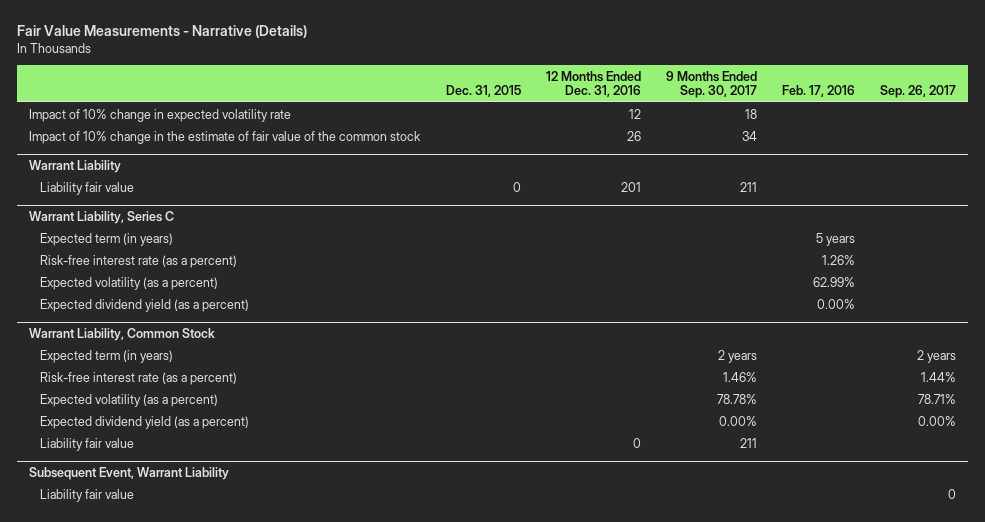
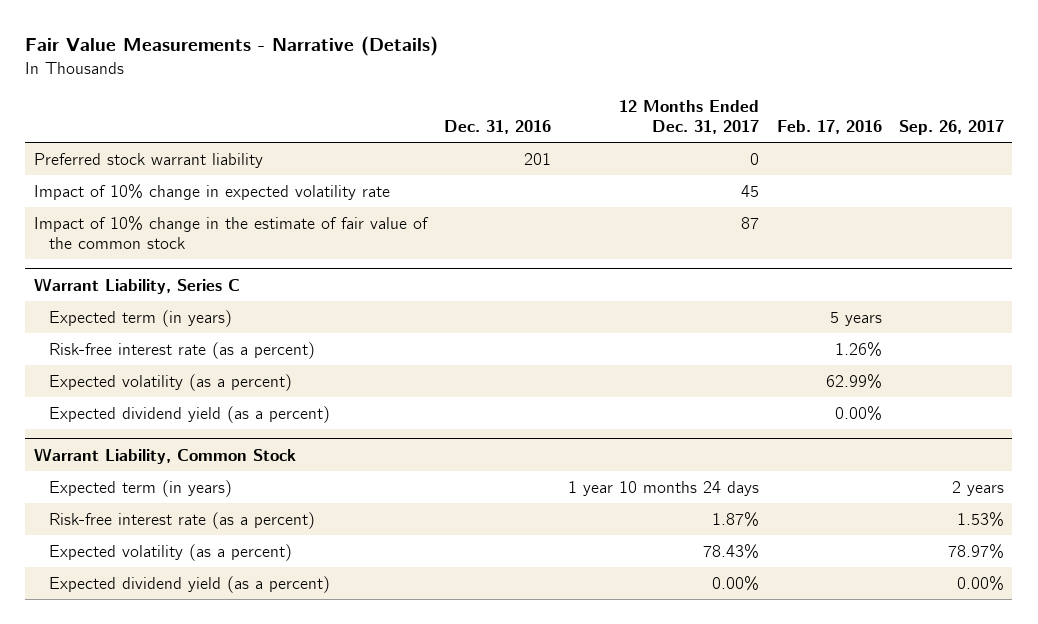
[445,85,521,98] Dec. 31, 2015 -> none
[545,70,641,98] 12 Months Ended Dec. 31, 2016 -> none
[665,70,757,99] 9 Months Ended Sep. 30, 2017 -> none
none -> [443,119,551,134] Dec. 31, 2016
none -> [619,100,760,134] 12 Months Ended Dec. 31, 2017
none -> [33,152,263,168] Preferred stock warrant liability
[29,159,122,173] Warrant Liability -> none
[40,181,135,195] Liability fair value -> none
[920,371,956,382] 1.44% -> [956,511,1004,527] 1.53%
[917,393,956,404] 78.71% -> [947,543,1004,559] 78.97%
[40,437,135,451] Liability fair value -> none
[29,466,230,480] Subsequent Event, Warrant Liability -> none
[40,488,135,502] Liability fair value -> none

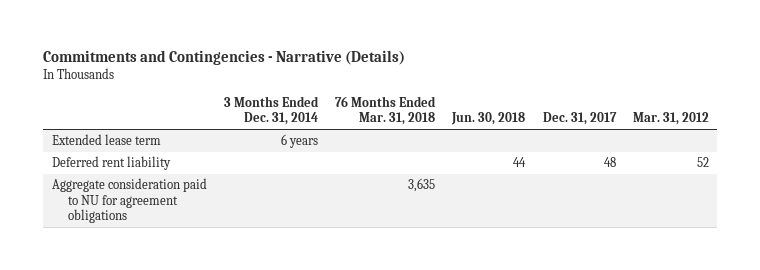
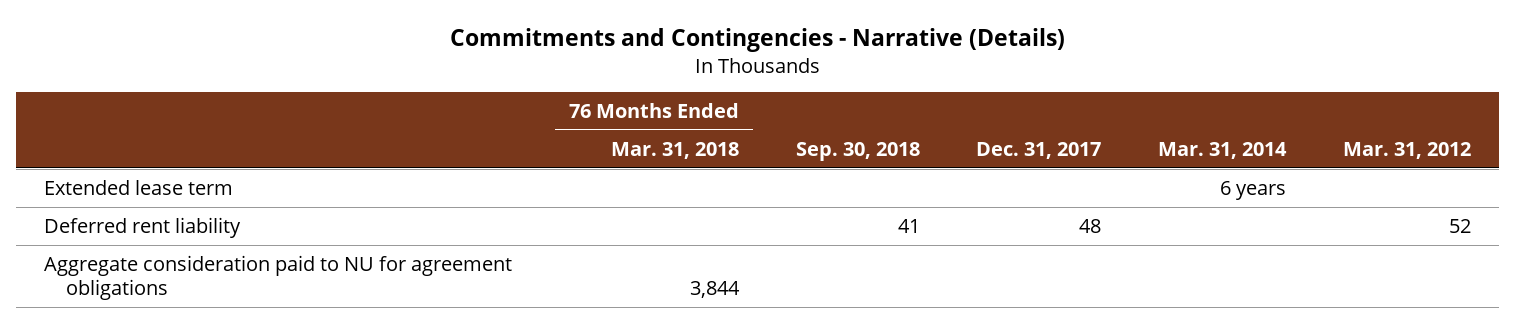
[223,96,319,126] 3 Months Ended Dec. 31, 2014 -> none
[451,112,526,126] Jun. 30, 2018 -> none
none -> [795,141,920,161] Sep. 30, 2018
none -> [1158,141,1288,159] Mar. 31, 2014
[408,178,436,193] 3,635 -> [690,281,741,299] 3,844

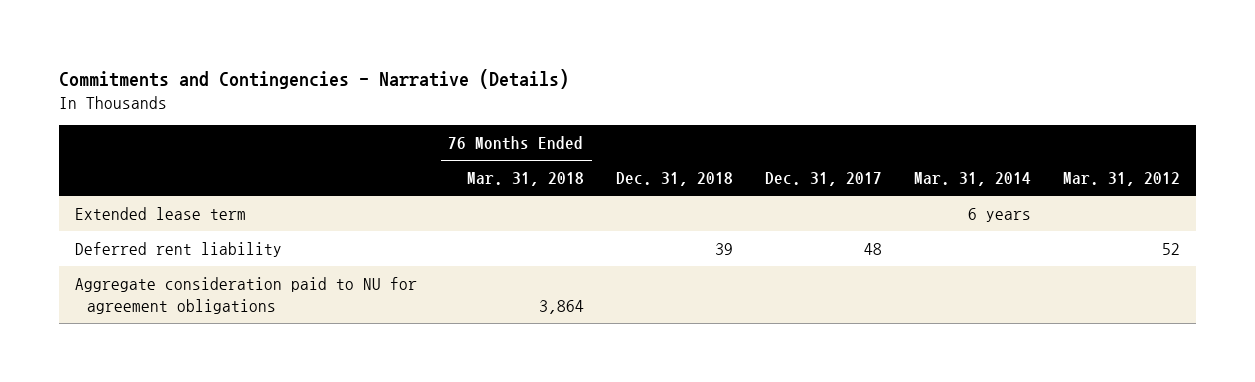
[795,141,920,161] Sep. 30, 2018 -> none
none -> [615,172,733,187] Dec. 31, 2018
[690,281,741,299] 3,844 -> [538,299,584,314] 3,864

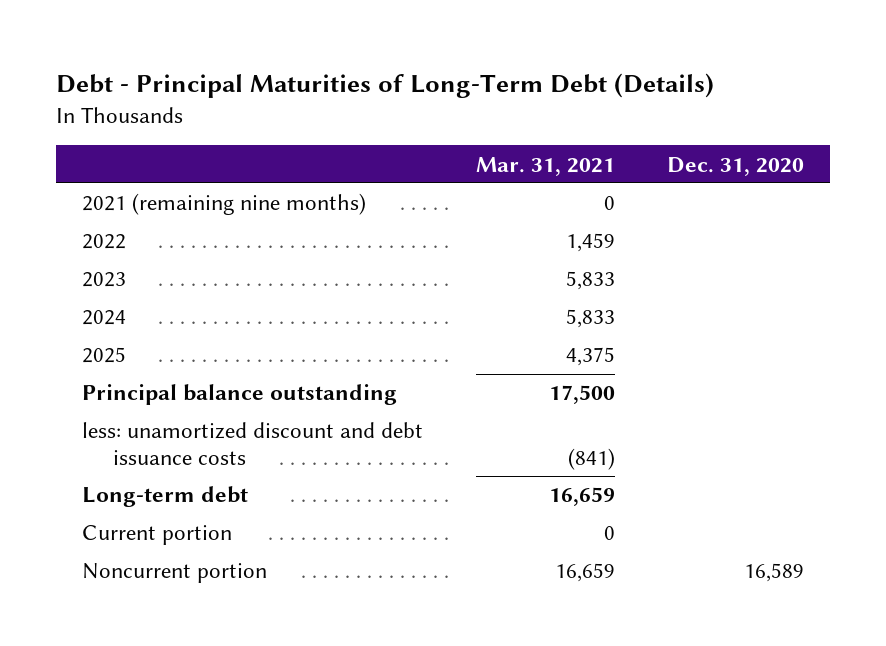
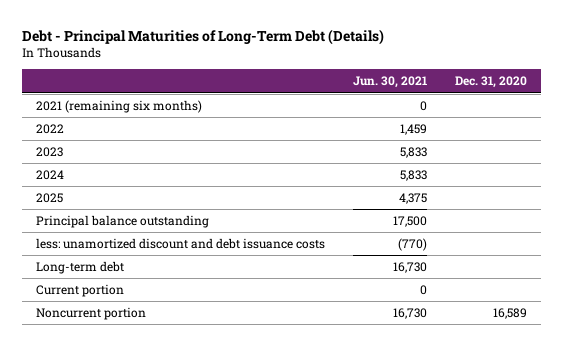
[475,156,615,176] Mar. 31, 2021 -> none
none -> [352,76,427,89] Jun. 30, 2021
[82,193,367,216] 2021 (remaining nine months) -> [35,100,202,114] 2021 (remaining six months)

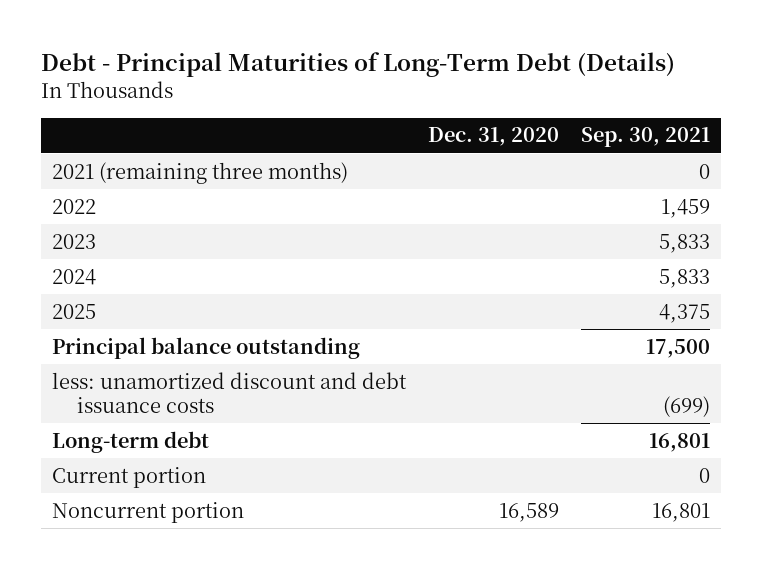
[352,76,427,89] Jun. 30, 2021 -> none
none -> [581,127,711,148] Sep. 30, 2021
[35,100,202,114] 2021 (remaining six months) -> [51,161,348,184] 2021 (remaining three months)

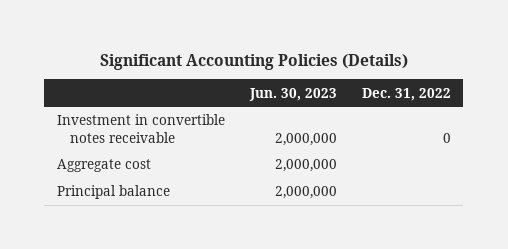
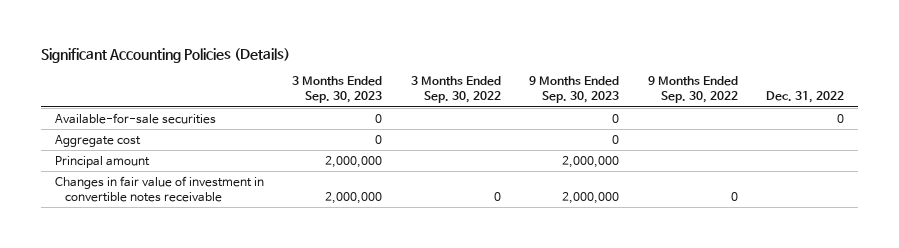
[248,87,337,101] Jun. 30, 2023 -> none
none -> [292,76,383,103] 3 Months Ended Sep. 30, 2023
none -> [410,76,501,103] 3 Months Ended Sep. 30, 2022
none -> [529,76,620,103] 9 Months Ended Sep. 30, 2023
none -> [647,76,738,103] 9 Months Ended Sep. 30, 2022
[56,114,225,143] Investment in convertible notes receivable -> [54,112,216,124] Available-for-sale securities
[56,185,170,200] Principal balance -> [54,155,150,168] Principal amount
none -> [54,175,264,202] Changes in fair value of investment in convertible notes receivable

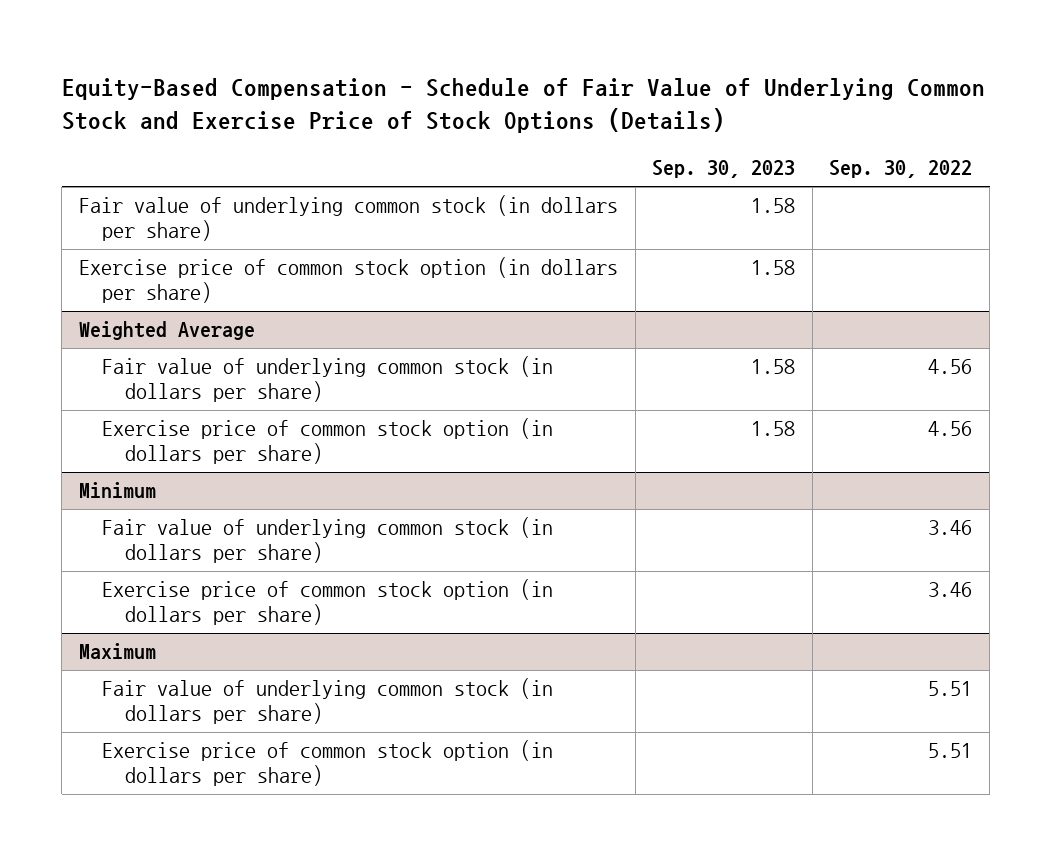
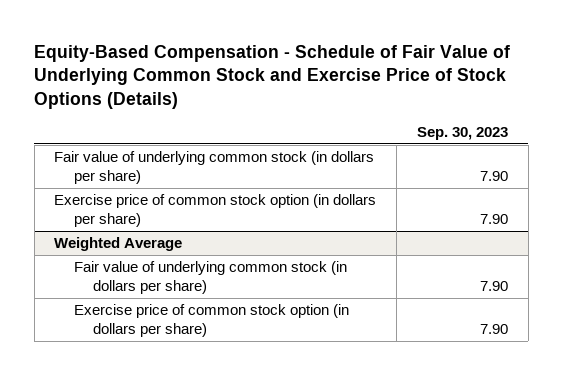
[829,160,973,179] Sep. 30, 2022 -> none
[751,198,796,214] 1.58 -> [479,170,508,181] 7.90
[751,260,796,276] 1.58 -> [479,213,508,224] 7.90
[78,482,156,499] Minimum -> none
[101,517,553,564] Fair value of underlying common stock (in dollars per share) -> none
[101,579,553,626] Exercise price of common stock option (in dollars per share) -> none
[78,643,156,660] Maximum -> none
[101,678,553,725] Fair value of underlying common stock (in dollars per share) -> none
[101,740,553,787] Exercise price of common stock option (in dollars per share) -> none
[751,359,796,375] 1.58 -> [479,280,508,291] 7.90
[751,421,796,437] 1.58 -> [479,323,508,334] 7.90

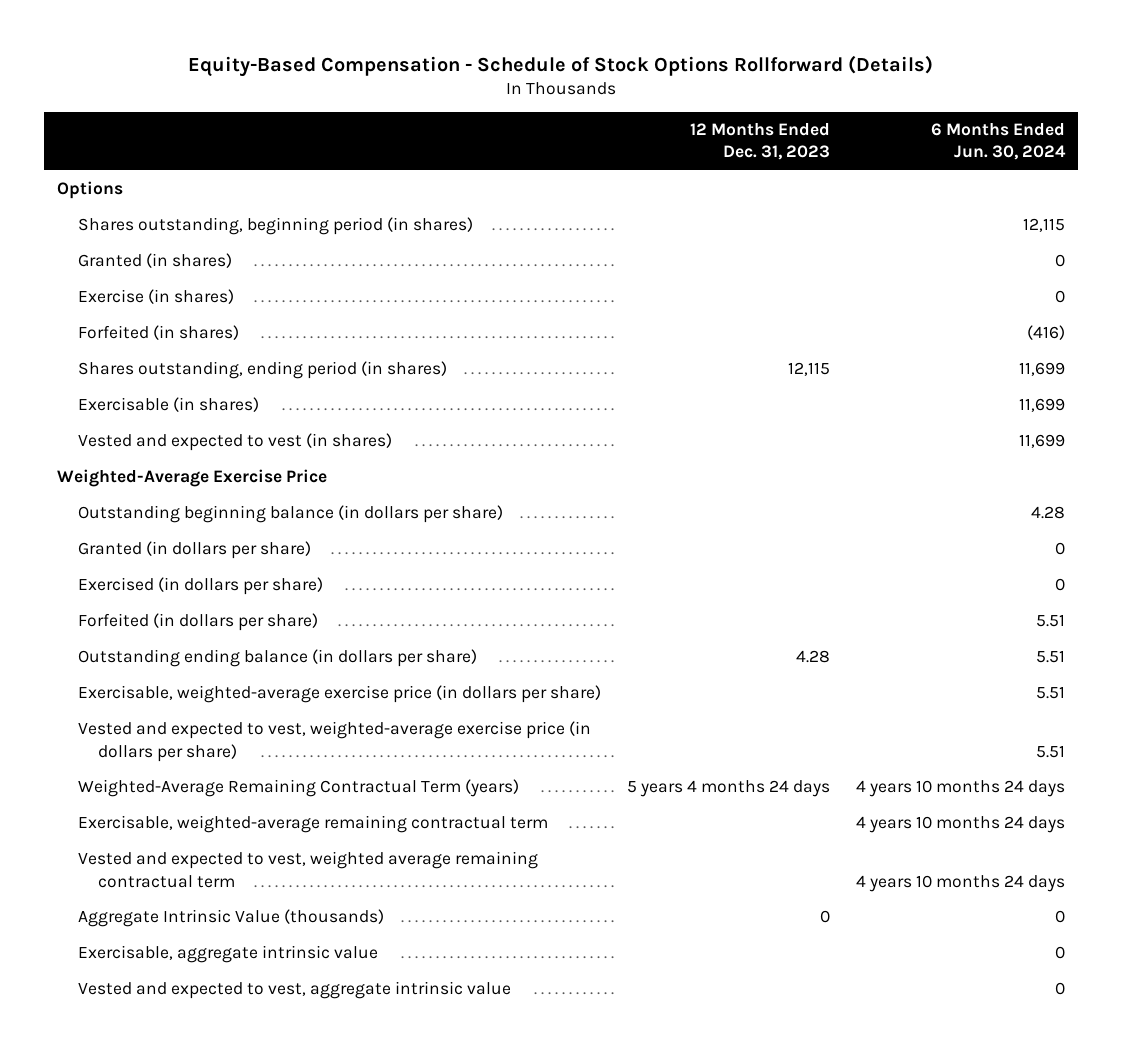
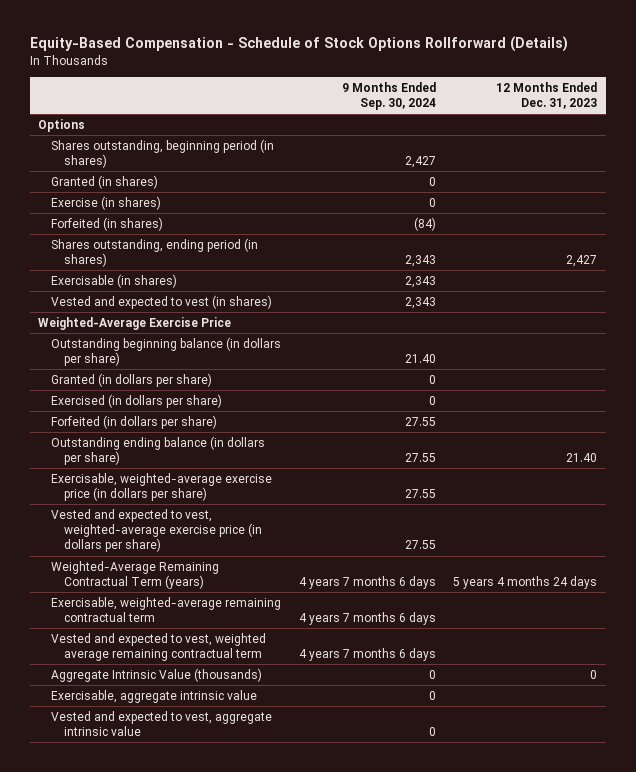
[931,123,1067,161] 6 Months Ended Jun. 30, 2024 -> none
none -> [341,81,436,110] 9 Months Ended Sep. 30, 2024
[787,362,830,377] 12,115 -> [566,255,598,268] 2,427
[795,650,830,664] 4.28 -> [566,453,598,463] 21.40

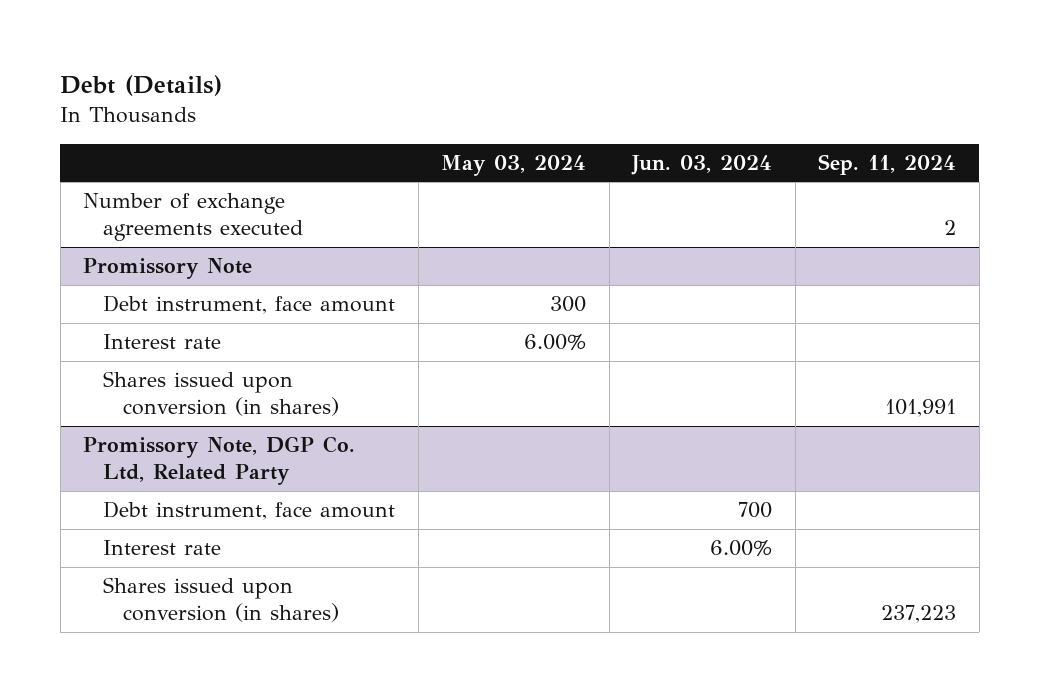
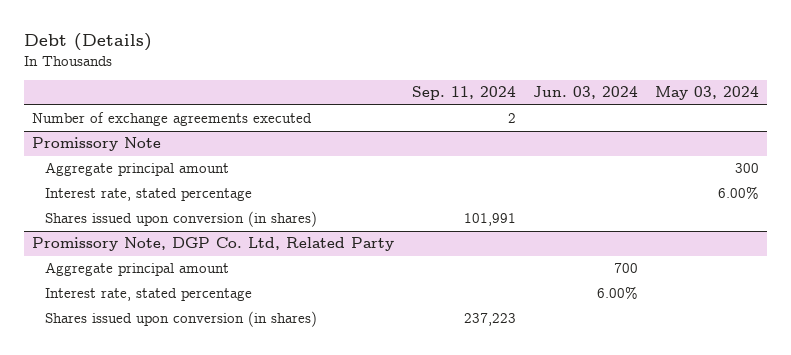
[103,295,396,315] Debt instrument, face amount -> [45,162,230,177] Aggregate principal amount
[103,334,222,350] Interest rate -> [45,188,253,202] Interest rate, stated percentage
[103,501,396,521] Debt instrument, face amount -> [45,262,230,277] Aggregate principal amount
[103,540,222,556] Interest rate -> [45,288,253,302] Interest rate, stated percentage

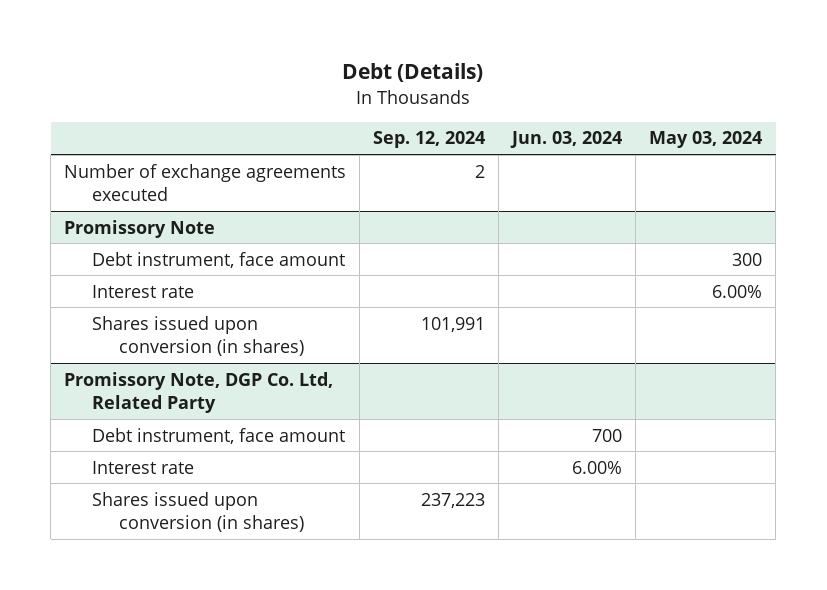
[411,86,516,101] Sep. 11, 2024 -> none
none -> [373,131,486,149] Sep. 12, 2024
[45,162,230,177] Aggregate principal amount -> [91,251,345,268] Debt instrument, face amount
[45,188,253,202] Interest rate, stated percentage -> [91,284,194,298] Interest rate
[45,262,230,277] Aggregate principal amount -> [91,427,345,444] Debt instrument, face amount
[45,288,253,302] Interest rate, stated percentage -> [91,460,194,474] Interest rate

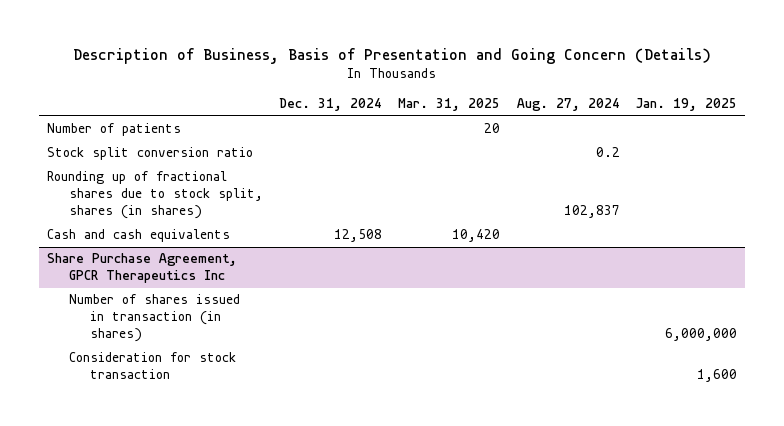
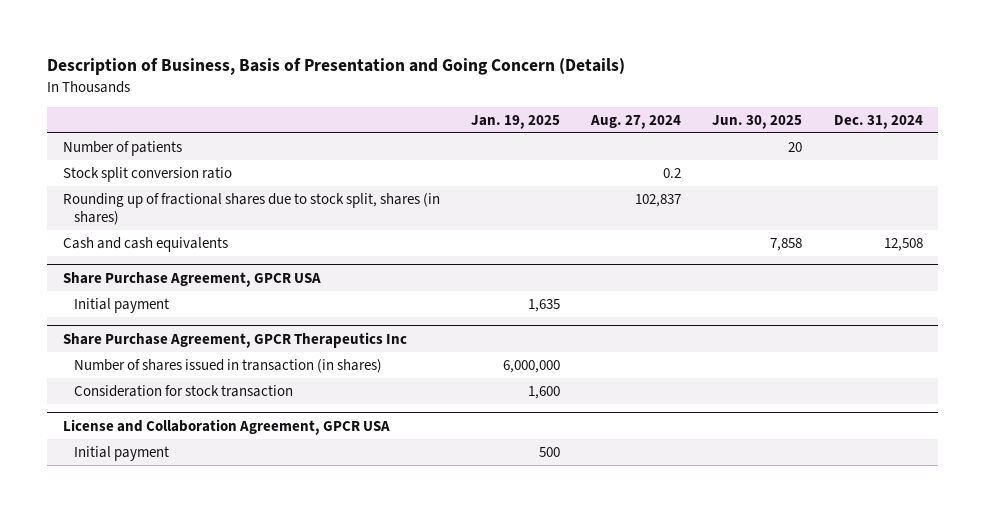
[398,98,501,112] Mar. 31, 2025 -> none
none -> [712,114,803,129] Jun. 30, 2025
none -> [62,271,321,287] Share Purchase Agreement, GPCR USA
none -> [73,297,169,313] Initial payment
none -> [62,418,390,435] License and Collaboration Agreement, GPCR USA
none -> [73,445,169,461] Initial payment

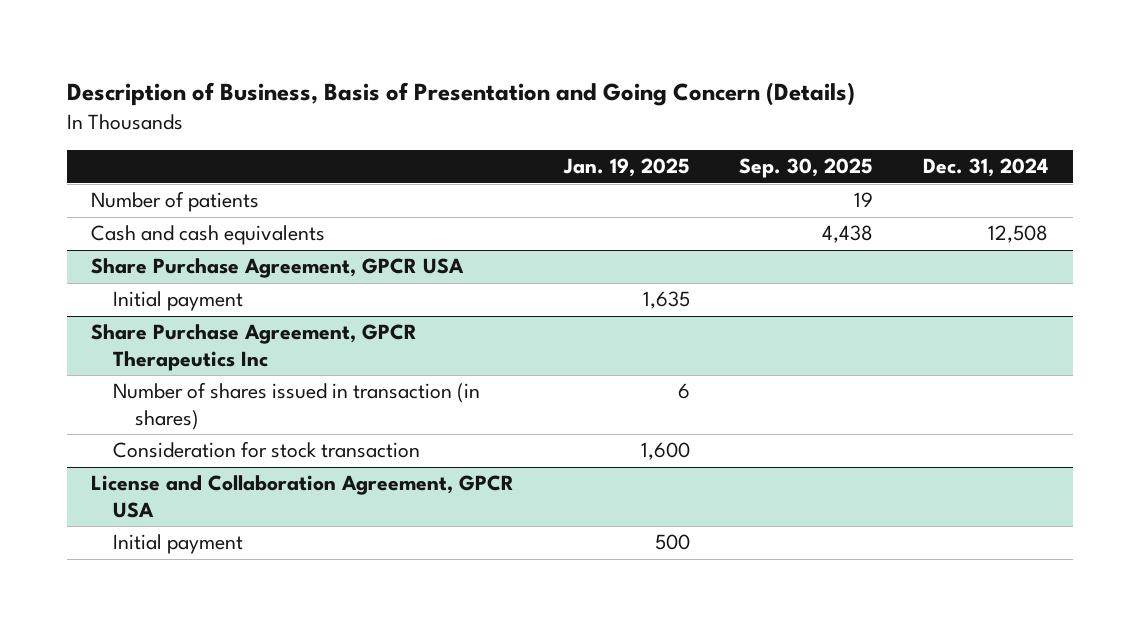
[590,114,682,129] Aug. 27, 2024 -> none
[712,114,803,129] Jun. 30, 2025 -> none
none -> [739,158,874,179] Sep. 30, 2025
[62,166,232,182] Stock split conversion ratio -> none
[62,192,440,225] Rounding up of fractional shares due to stock split, shares (in shares) -> none
[503,359,561,373] 6,000,000 -> [677,383,690,400] 6

